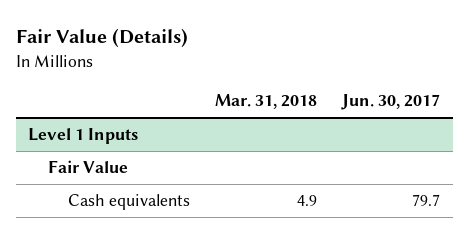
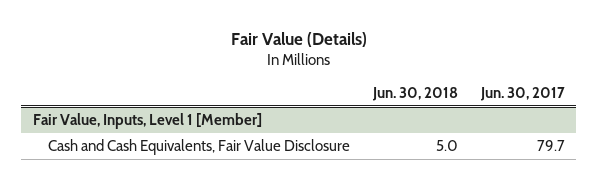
[215,94,318,110] Mar. 31, 2018 -> none
none -> [371,86,458,101] Jun. 30, 2018
[48,160,129,174] Fair Value -> none
[28,128,139,145] Level 1 Inputs -> [32,113,262,130] Fair Value, Inputs, Level 1 [Member]
[67,194,190,211] Cash equivalents -> [48,139,351,156] Cash and Cash Equivalents, Fair Value Disclosure

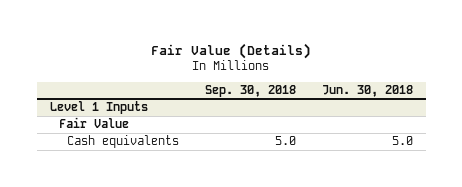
[479,86,565,101] Jun. 30, 2017 -> none
none -> [204,84,296,97] Sep. 30, 2018
[32,113,262,130] Fair Value, Inputs, Level 1 [Member] -> [49,101,148,115] Level 1 Inputs
none -> [58,117,129,129] Fair Value
[48,139,351,156] Cash and Cash Equivalents, Fair Value Disclosure -> [67,135,180,149] Cash equivalents

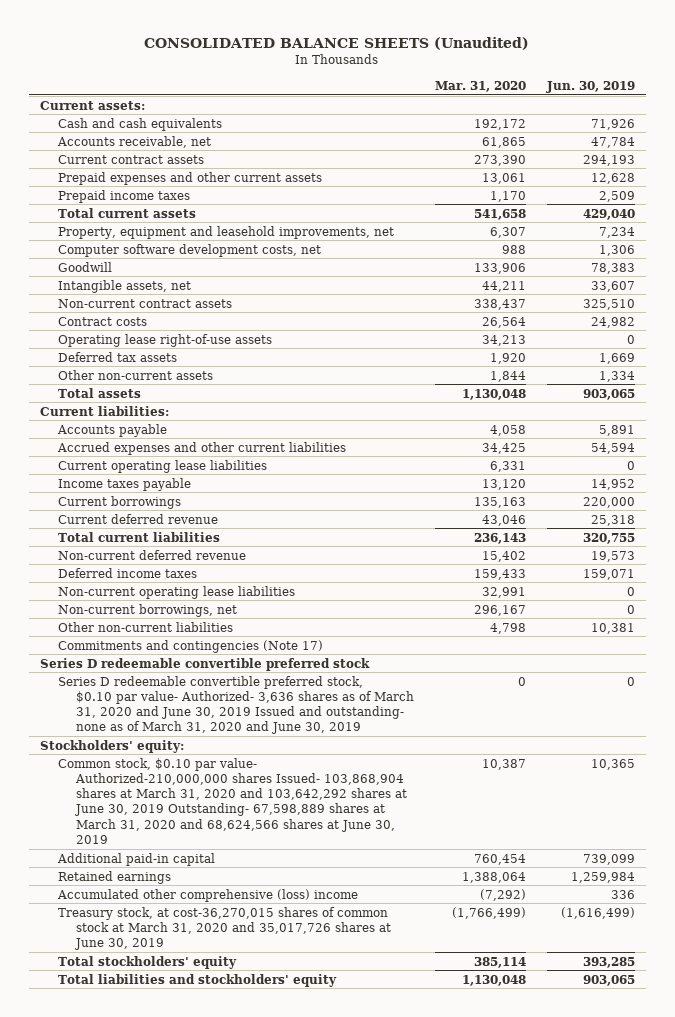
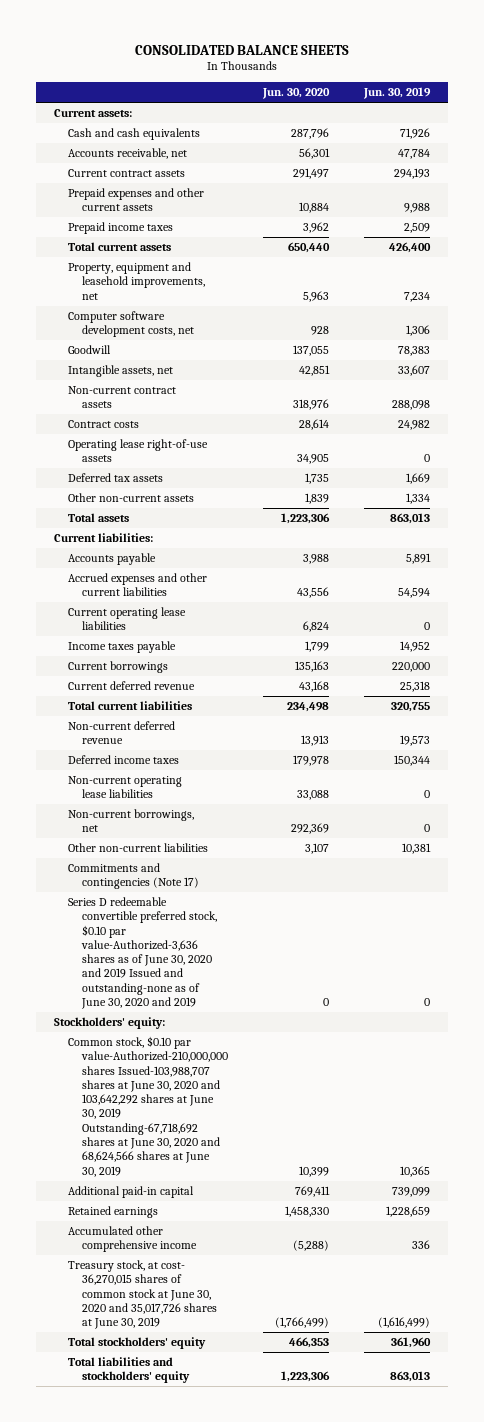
[144,36,530,50] CONSOLIDATED BALANCE SHEETS (Unaudited) -> [134,44,349,55] CONSOLIDATED BALANCE SHEETS
[435,81,527,93] Mar. 31, 2020 -> none
none -> [261,88,330,100] Jun. 30, 2020
[591,172,636,184] 12,628 -> [403,203,430,214] 9,988
[583,208,636,220] 429,040 -> [388,241,431,253] 426,400
[583,298,636,310] 325,510 -> [391,400,430,411] 288,098
[583,388,636,400] 903,065 -> [389,512,430,524] 863,013
[583,568,636,580] 159,071 -> [393,754,430,766] 150,344
[39,657,370,671] Series D redeemable convertible preferred stock -> none
[57,675,415,735] Series D redeemable convertible preferred stock, $0.10 par value- Authorized- 3,636 shares as of March 31, 2020 and June 30, 2019 Issued and outstanding- none as of March 31, 2020 and June 30, 2019 -> [67,896,217,1010] Series D redeemable convertible preferred stock, $0.10 par value-Authorized-3,636 shares as of June 30, 2020 and 2019 Issued and outstanding-none as of June 30, 2020 and 2019
[57,757,408,844] Common stock, $0.10 par value- Authorized-210,000,000 shares Issued- 103,868,904 shares at March 31, 2020 and 103,642,292 shares at June 30, 2019 Outstanding- 67,598,889 shares at March 31, 2020 and 68,624,566 shares at June 30, 2019 -> [67,1035,228,1177] Common stock, $0.10 par value-Authorized-210,000,000 shares Issued-103,988,707 shares at June 30, 2020 and 103,642,292 shares at June 30, 2019 Outstanding-67,718,692 shares at June 30, 2020 and 68,624,566 shares at June 30, 2019
[571,871,636,883] 1,259,984 -> [385,1205,430,1217] 1,228,659
[56,888,358,902] Accumulated other comprehensive (loss) income -> [67,1225,197,1253] Accumulated other comprehensive income
[57,906,392,951] Treasury stock, at cost-36,270,015 shares of common stock at March 31, 2020 and 35,017,726 shares at June 30, 2019 -> [67,1259,217,1330] Treasury stock, at cost- 36,270,015 shares of common stock at June 30, 2020 and 35,017,726 shares at June 30, 2019
[583,956,636,968] 393,285 -> [390,1336,431,1348] 361,960
[583,974,636,986] 903,065 -> [389,1371,430,1383] 863,013

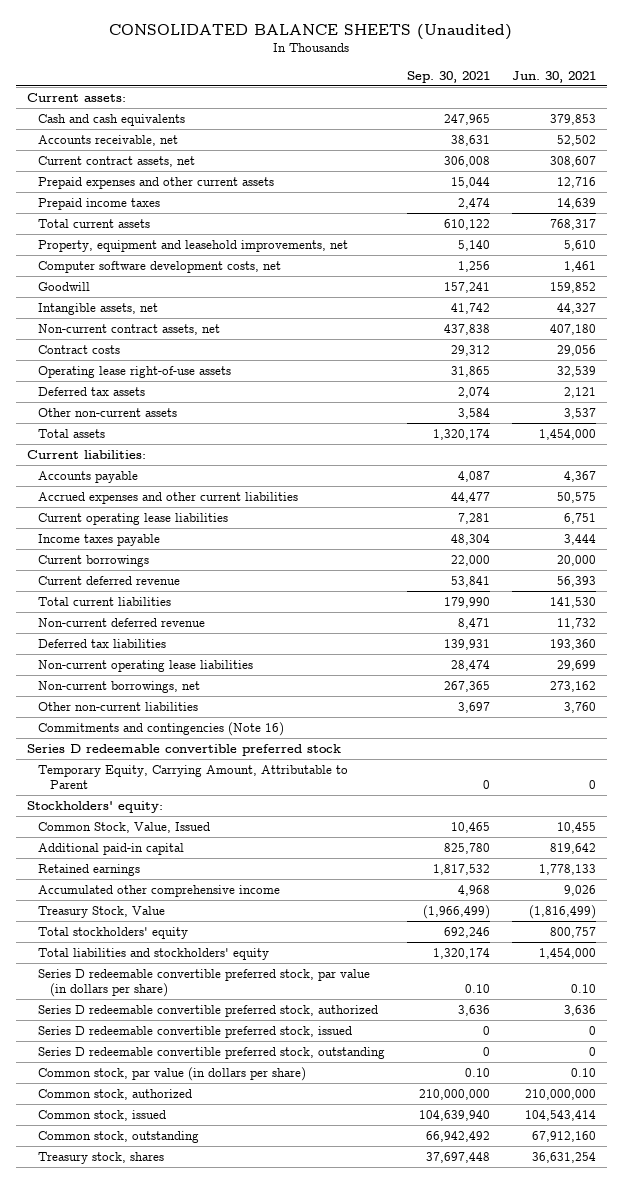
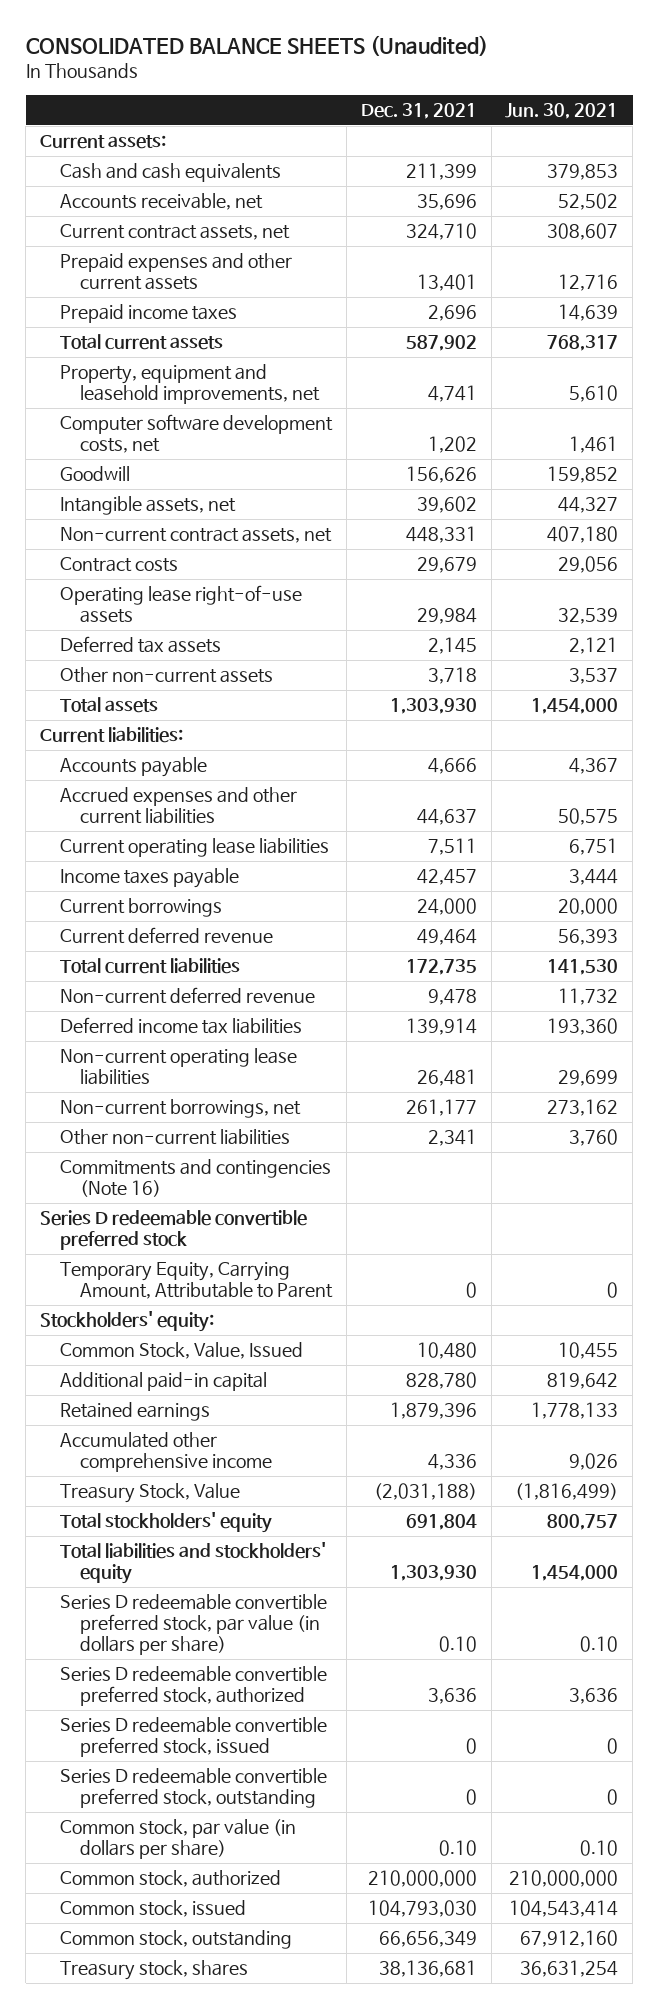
[407,70,491,83] Sep. 30, 2021 -> none
none -> [360,103,477,120] Dec. 31, 2021
[38,638,167,648] Deferred tax liabilities -> [59,1017,302,1035] Deferred income tax liabilities

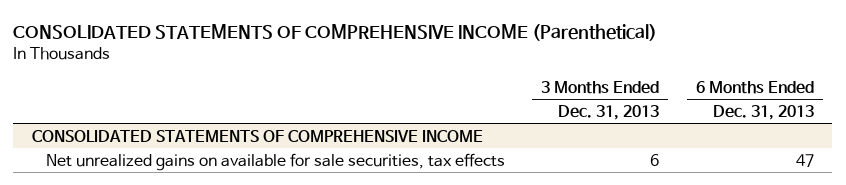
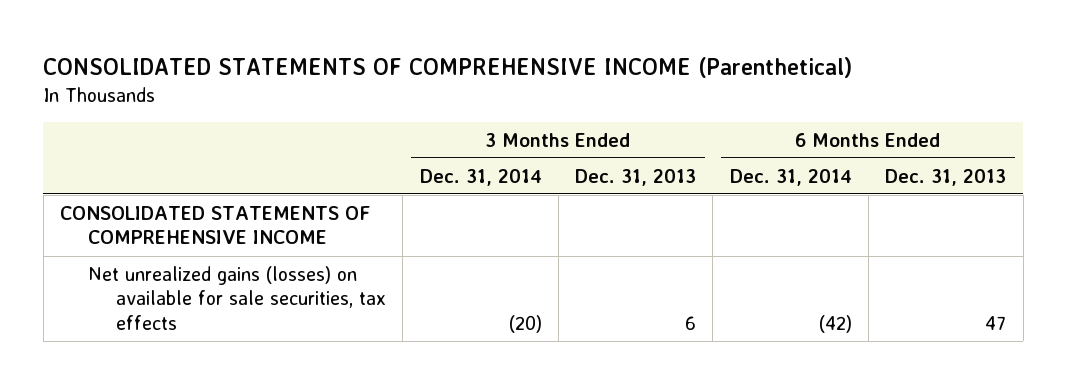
none -> [419,168,542,186] Dec. 31, 2014
none -> [729,168,852,186] Dec. 31, 2014
[45,152,505,171] Net unrealized gains on available for sale securities, tax effects -> [88,265,386,331] Net unrealized gains (losses) on available for sale securities, tax effects

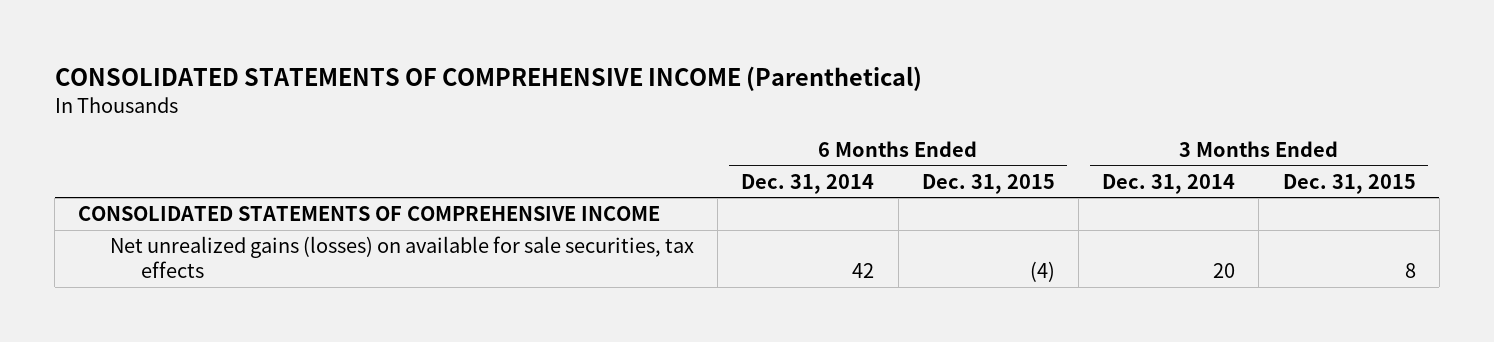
[575,168,697,186] Dec. 31, 2013 -> none
[885,168,1007,186] Dec. 31, 2013 -> none
none -> [921,173,1055,194] Dec. 31, 2015
none -> [1282,173,1416,194] Dec. 31, 2015
[508,315,542,334] (20) -> [1213,263,1236,279] 20
[818,315,852,334] (42) -> [852,263,875,279] 42

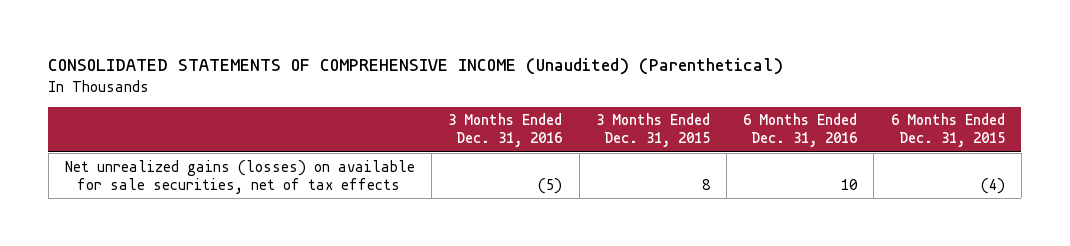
[54,66,922,92] CONSOLIDATED STATEMENTS OF COMPREHENSIVE INCOME (Parenthetical) -> [48,58,784,76] CONSOLIDATED STATEMENTS OF COMPREHENSIVE INCOME (Unaudited) (Parenthetical)
[741,173,875,194] Dec. 31, 2014 -> none
[1102,173,1236,194] Dec. 31, 2014 -> none
none -> [448,113,563,148] 3 Months Ended Dec. 31, 2016
none -> [743,113,858,148] 6 Months Ended Dec. 31, 2016
[78,206,661,222] CONSOLIDATED STATEMENTS OF COMPREHENSIVE INCOME -> none
[109,236,694,279] Net unrealized gains (losses) on available for sale securities, tax effects -> [64,159,415,194] Net unrealized gains (losses) on available for sale securities, net of tax effects

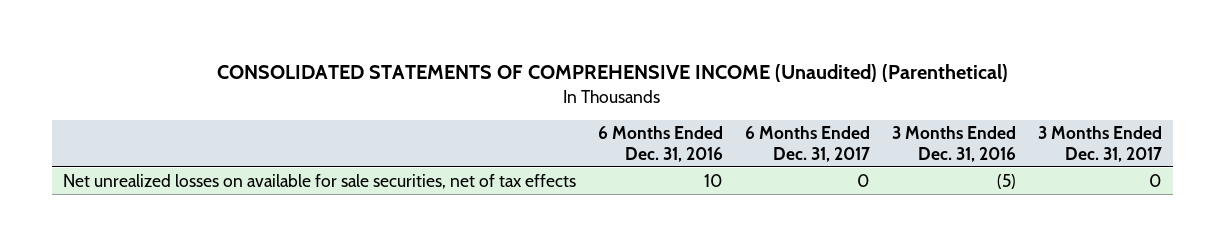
[595,113,710,148] 3 Months Ended Dec. 31, 2015 -> none
[890,113,1005,148] 6 Months Ended Dec. 31, 2015 -> none
none -> [744,126,870,162] 6 Months Ended Dec. 31, 2017
none -> [1037,126,1162,162] 3 Months Ended Dec. 31, 2017
[64,159,415,194] Net unrealized gains (losses) on available for sale securities, net of tax effects -> [62,174,576,190] Net unrealized losses on available for sale securities, net of tax effects

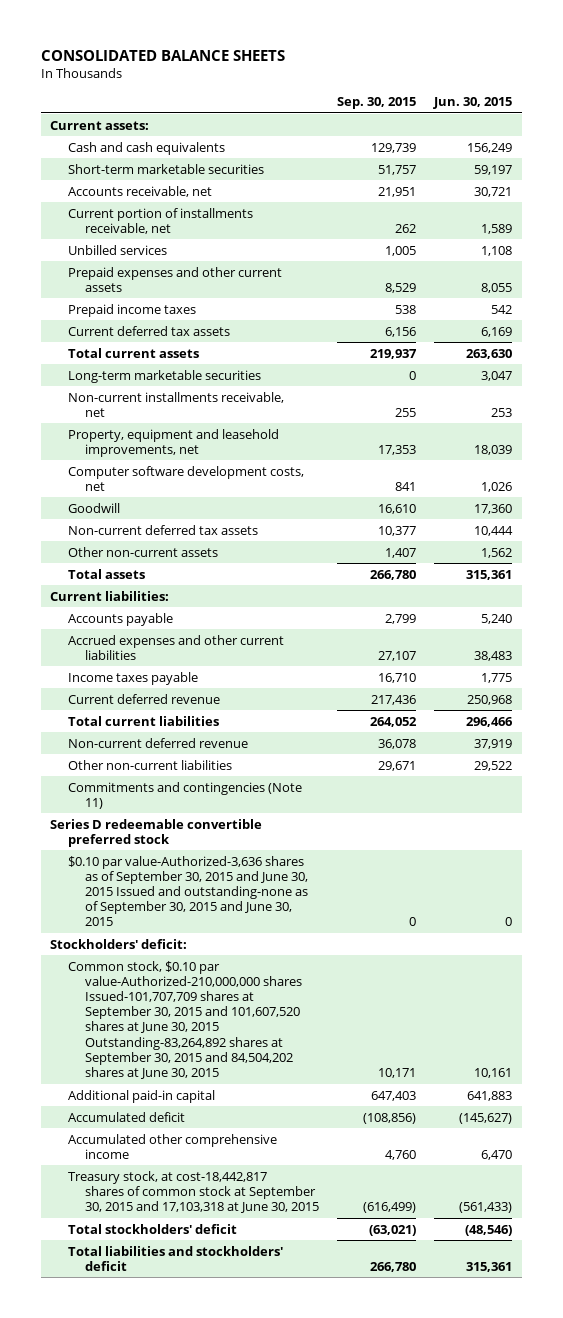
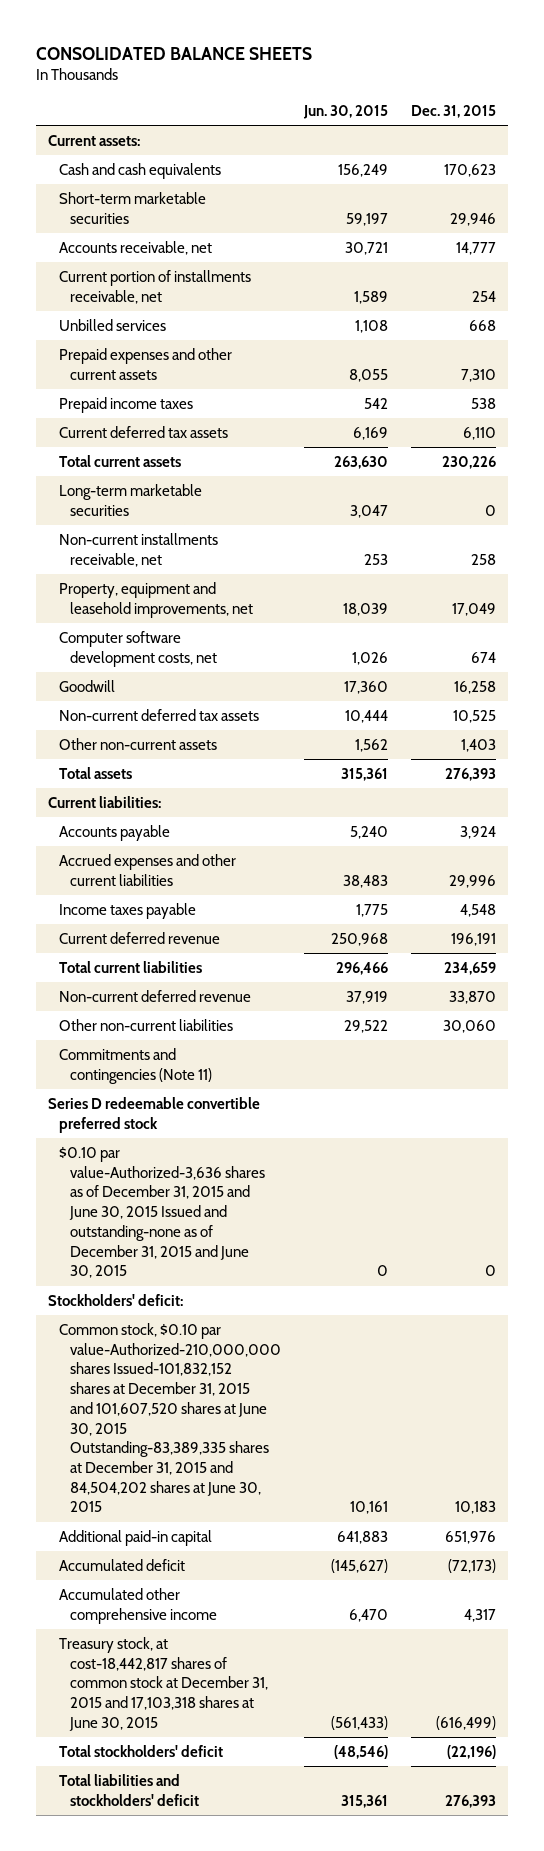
[337,97,417,110] Sep. 30, 2015 -> none
none -> [411,104,497,118] Dec. 31, 2015
[67,855,308,927] $0.10 par value-Authorized-3,636 shares as of September 30, 2015 and June 30, 2015 Issued and outstanding-none as of September 30, 2015 and June 30, 2015 -> [59,1146,266,1279] $0.10 par value-Authorized-3,636 shares as of December 31, 2015 and June 30, 2015 Issued and outstanding-none as of December 31, 2015 and June 30, 2015
[67,960,302,1080] Common stock, $0.10 par value-Authorized-210,000,000 shares Issued-101,707,709 shares at September 30, 2015 and 101,607,520 shares at June 30, 2015 Outstanding-83,264,892 shares at September 30, 2015 and 84,504,202 shares at June 30, 2015 -> [59,1323,282,1513] Common stock, $0.10 par value-Authorized-210,000,000 shares Issued-101,832,152 shares at December 31, 2015 and 101,607,520 shares at June 30, 2015 Outstanding-83,389,335 shares at December 31, 2015 and 84,504,202 shares at June 30, 2015
[67,1170,319,1214] Treasury stock, at cost-18,442,817 shares of common stock at September 30, 2015 and 17,103,318 at June 30, 2015 -> [59,1637,269,1731] Treasury stock, at cost-18,442,817 shares of common stock at December 31, 2015 and 17,103,318 shares at June 30, 2015

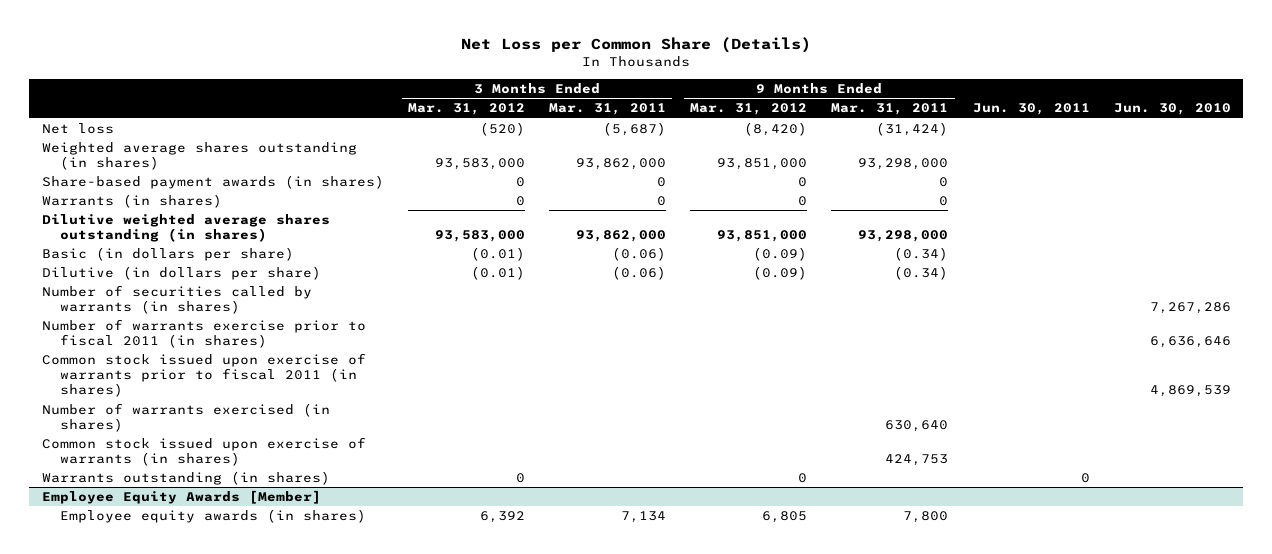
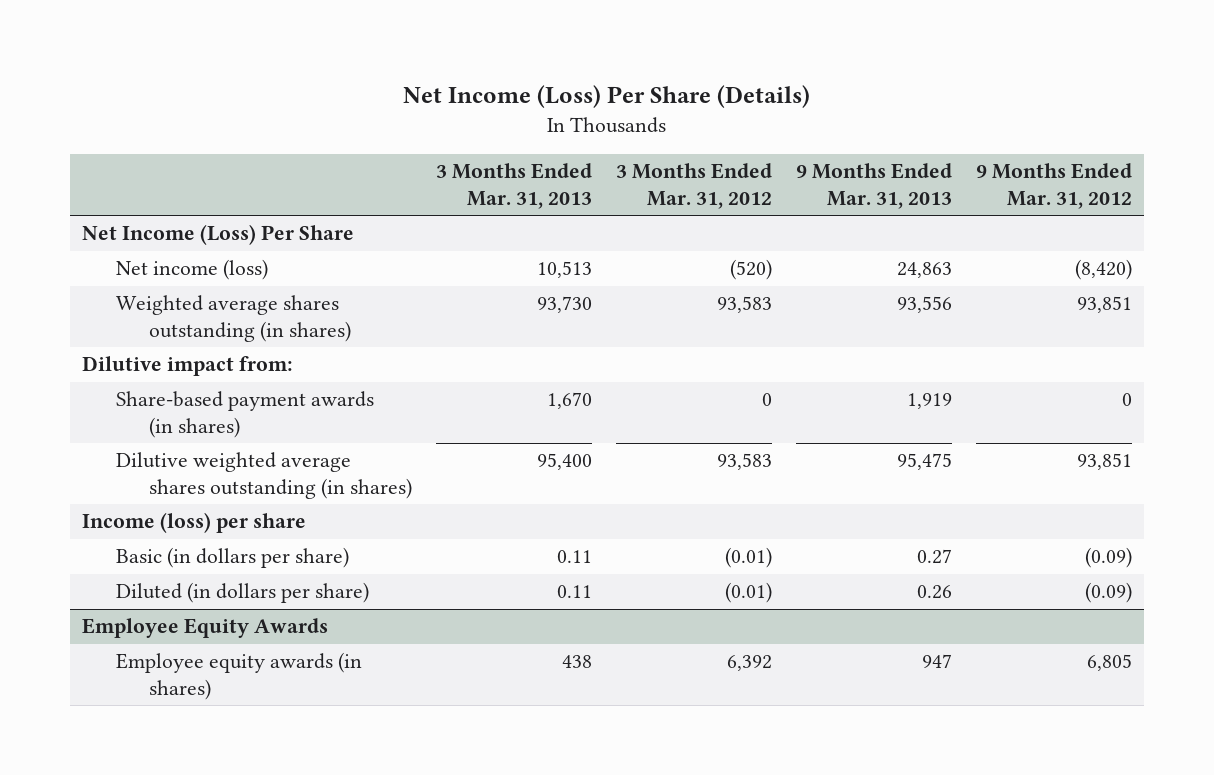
[461,37,812,54] Net Loss per Common Share (Details) -> [402,85,810,109] Net Income (Loss) Per Share (Details)
[549,103,667,116] Mar. 31, 2011 -> none
[831,103,949,116] Mar. 31, 2011 -> none
[972,103,1090,116] Jun. 30, 2011 -> none
[1113,103,1231,116] Jun. 30, 2010 -> none
none -> [436,163,593,209] 3 Months Ended Mar. 31, 2013
none -> [796,163,953,209] 9 Months Ended Mar. 31, 2013
none -> [81,224,354,246] Net Income (Loss) Per Share
[41,123,114,135] Net loss -> [115,259,268,281] Net income (loss)
[434,158,525,171] 93,583,000 -> [717,296,773,314] 93,583
[717,158,808,171] 93,851,000 -> [1076,296,1132,314] 93,851
none -> [81,356,293,377] Dilutive impact from:
[41,194,222,209] Warrants (in shares) -> none
[434,230,525,243] 93,583,000 -> [717,453,773,471] 93,583
[717,230,808,243] 93,851,000 -> [1076,453,1132,471] 93,851
none -> [81,512,306,534] Income (loss) per share
[41,285,312,315] Number of securities called by warrants (in shares) -> none
[41,319,366,349] Number of warrants exercise prior to fiscal 2011 (in shares) -> none
[41,353,366,398] Common stock issued upon exercise of warrants prior to fiscal 2011 (in shares) -> none
[41,403,330,433] Number of warrants exercised (in shares) -> none
[41,437,366,467] Common stock issued upon exercise of warrants (in shares) -> none
[41,471,330,486] Warrants outstanding (in shares) -> none
[41,266,321,281] Dilutive (in dollars per share) -> [115,582,369,604] Diluted (in dollars per share)
[41,490,321,505] Employee Equity Awards [Member] -> [81,618,328,639] Employee Equity Awards

